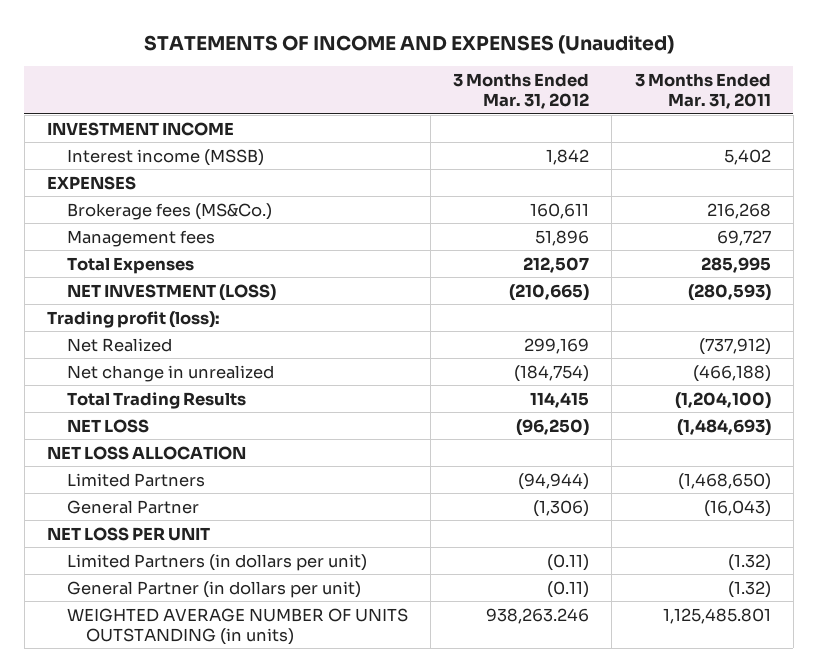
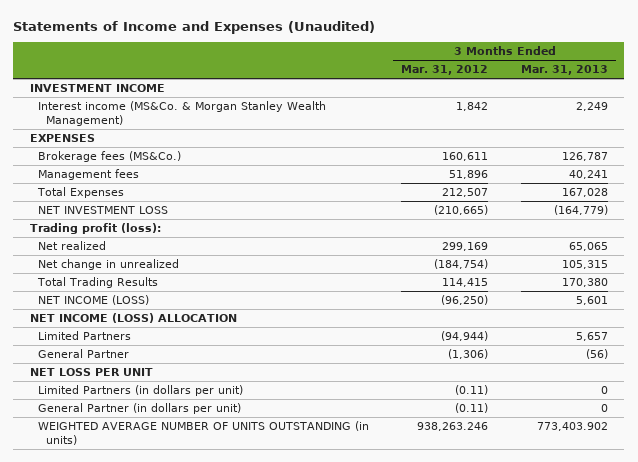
[143,34,674,54] STATEMENTS OF INCOME AND EXPENSES (Unaudited) -> [13,20,376,34] Statements of Income and Expenses (Unaudited)
[634,73,771,110] 3 Months Ended Mar. 31, 2011 -> none
none -> [520,65,608,76] Mar. 31, 2013
[66,148,264,166] Interest income (MSSB) -> [37,101,326,126] Interest income (MS&Co. & Morgan Stanley Wealth Management)
[66,283,276,301] NET INVESTMENT (LOSS) -> [37,206,168,215] NET INVESTMENT LOSS
[66,337,172,352] Net Realized -> [37,241,106,251] Net realized
[66,418,149,433] NET LOSS -> [37,295,149,306] NET INCOME (LOSS)
[47,445,247,460] NET LOSS ALLOCATION -> [29,313,237,324] NET INCOME (LOSS) ALLOCATION

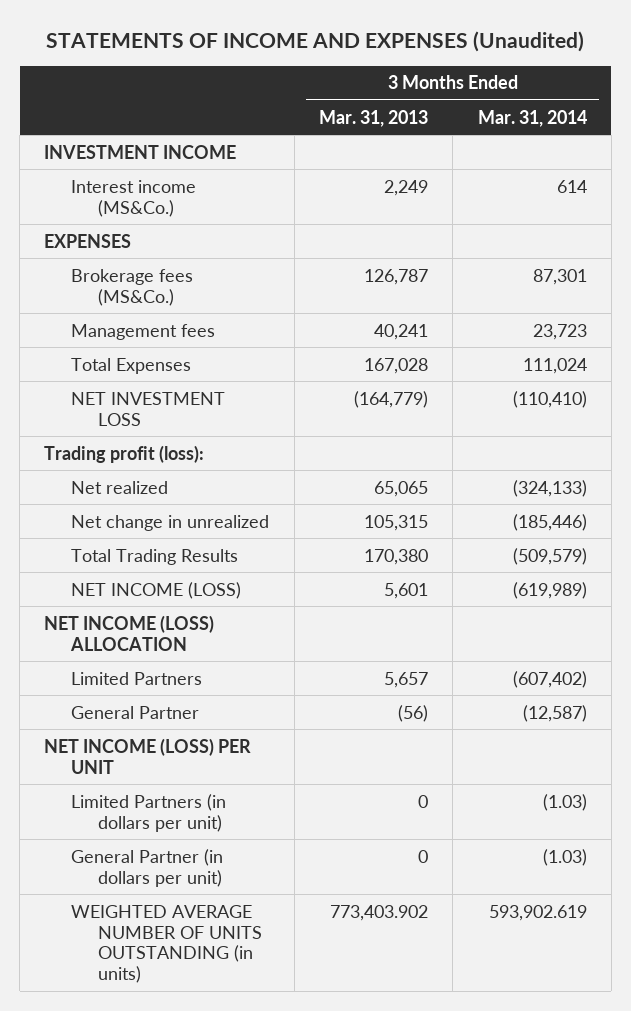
[13,20,376,34] Statements of Income and Expenses (Unaudited) -> [46,30,585,52] STATEMENTS OF INCOME AND EXPENSES (Unaudited)
[401,65,489,76] Mar. 31, 2012 -> none
none -> [477,109,587,127] Mar. 31, 2014
[37,101,326,126] Interest income (MS&Co. & Morgan Stanley Wealth Management) -> [71,179,197,217] Interest income (MS&Co.)
[29,368,153,377] NET LOSS PER UNIT -> [44,737,252,774] NET INCOME (LOSS) PER UNIT

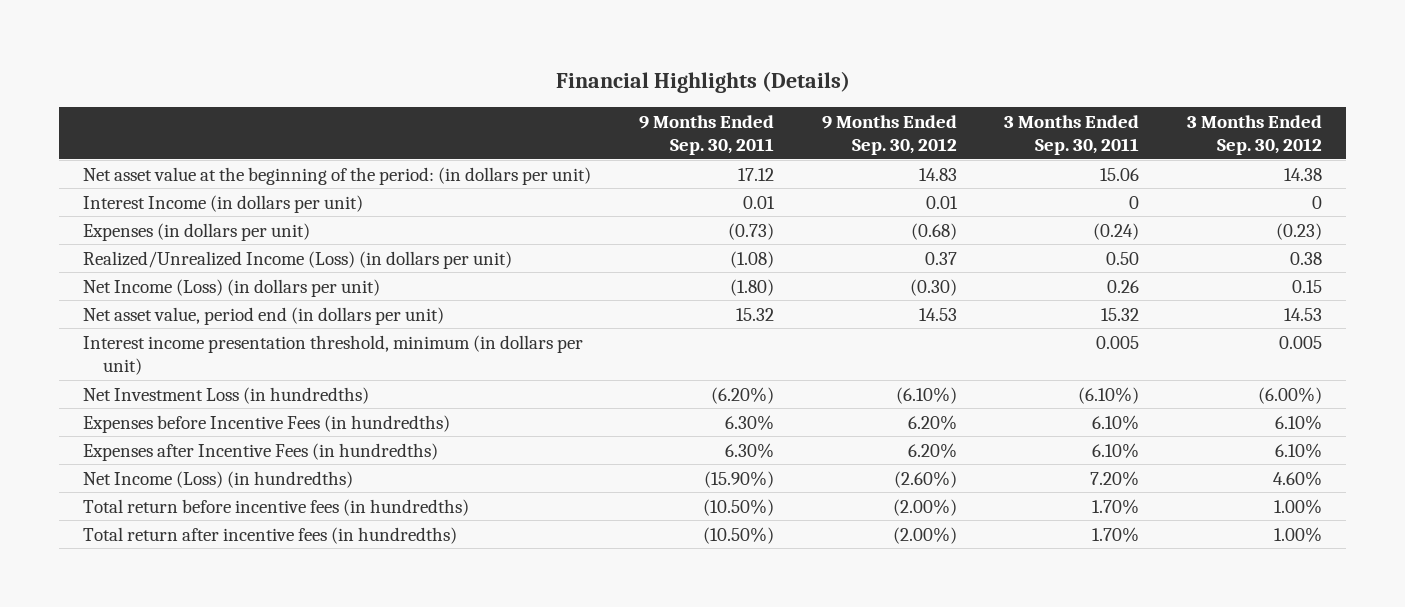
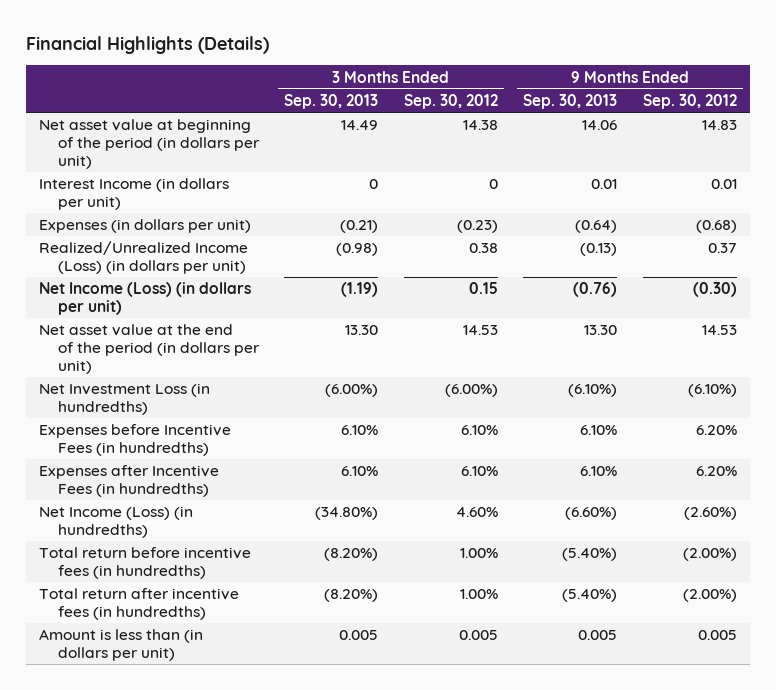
[638,114,774,155] 9 Months Ended Sep. 30, 2011 -> none
[1004,114,1140,155] 3 Months Ended Sep. 30, 2011 -> none
none -> [284,93,379,109] Sep. 30, 2013
none -> [523,93,618,109] Sep. 30, 2013
[83,166,592,185] Net asset value at the beginning of the period: (in dollars per unit) -> [38,119,260,169] Net asset value at beginning of the period (in dollars per unit)
[83,334,584,375] Interest income presentation threshold, minimum (in dollars per unit) -> none
[83,306,445,325] Net asset value, period end (in dollars per unit) -> [38,324,260,374] Net asset value at the end of the period (in dollars per unit)
none -> [38,629,203,662] Amount is less than (in dollars per unit)

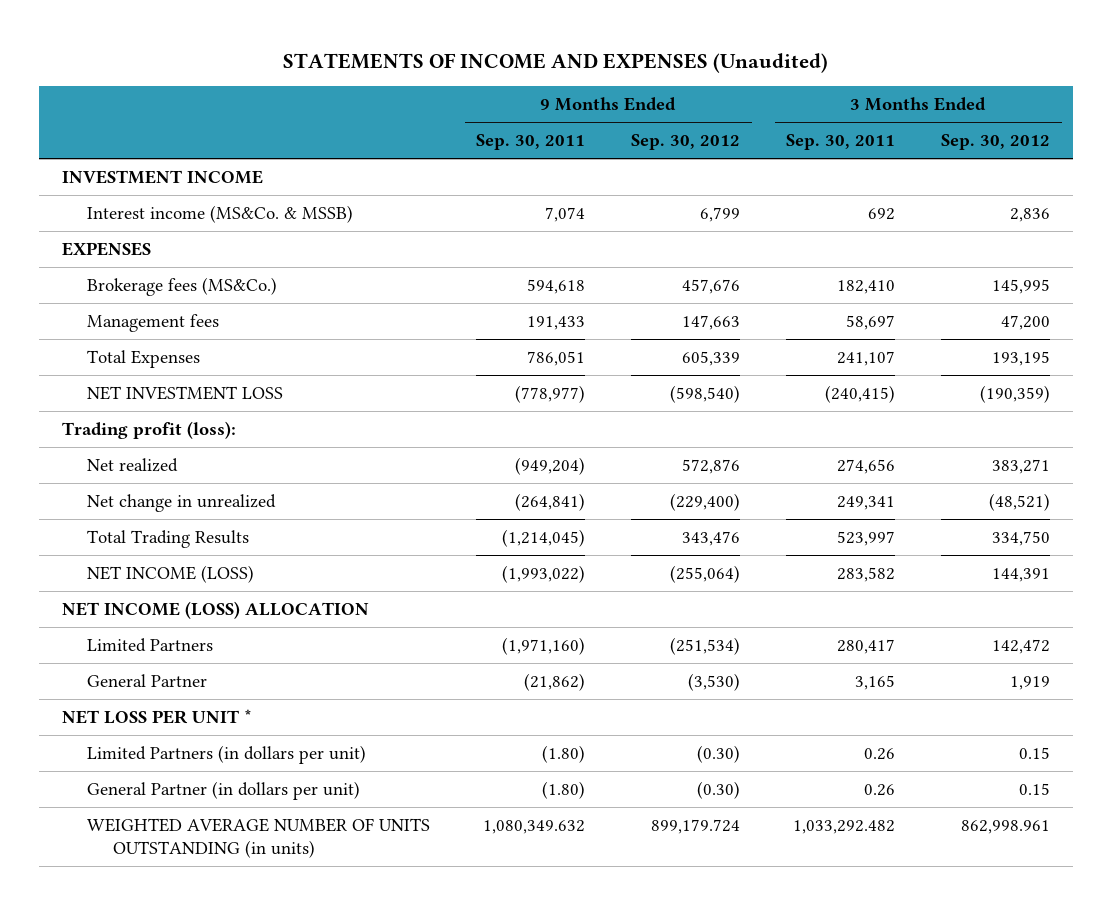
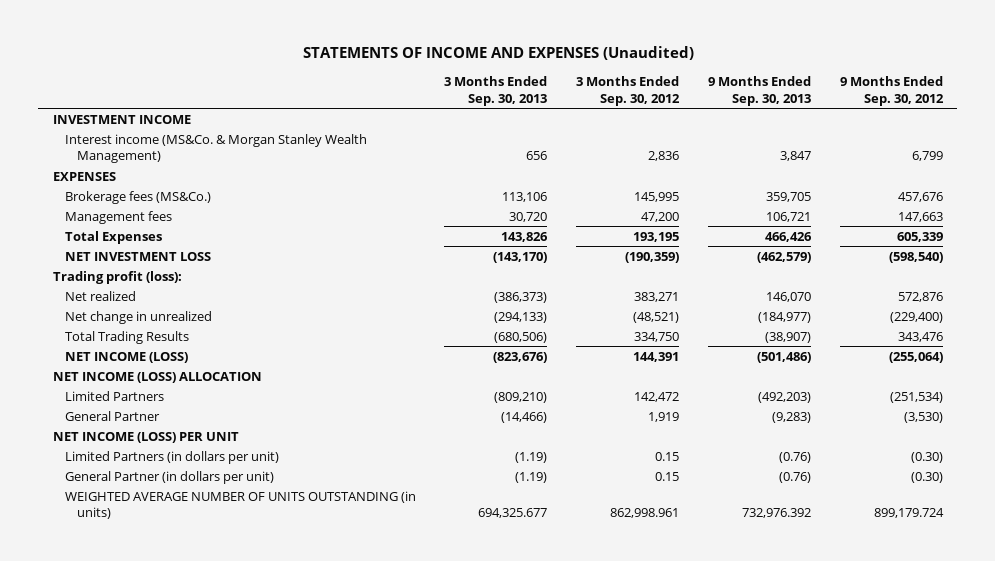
[476,134,586,151] Sep. 30, 2011 -> none
[786,134,896,151] Sep. 30, 2011 -> none
none -> [444,76,548,106] 3 Months Ended Sep. 30, 2013
none -> [707,76,811,106] 9 Months Ended Sep. 30, 2013
[87,204,354,223] Interest income (MS&Co. & MSSB) -> [64,133,367,164] Interest income (MS&Co. & Morgan Stanley Wealth Management)
[62,708,253,724] NET LOSS PER UNIT * -> [52,431,239,443] NET INCOME (LOSS) PER UNIT

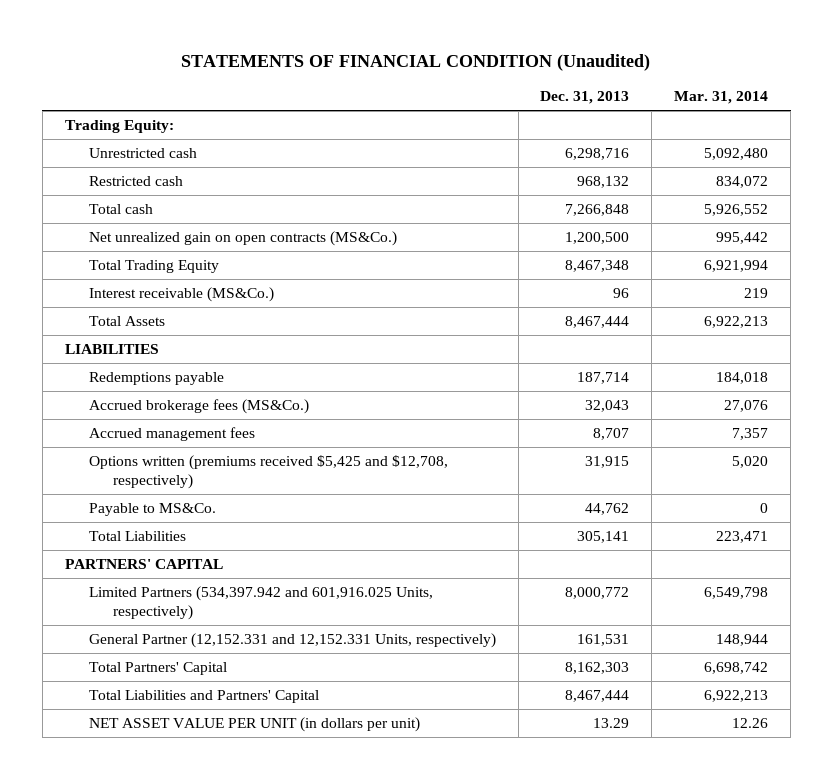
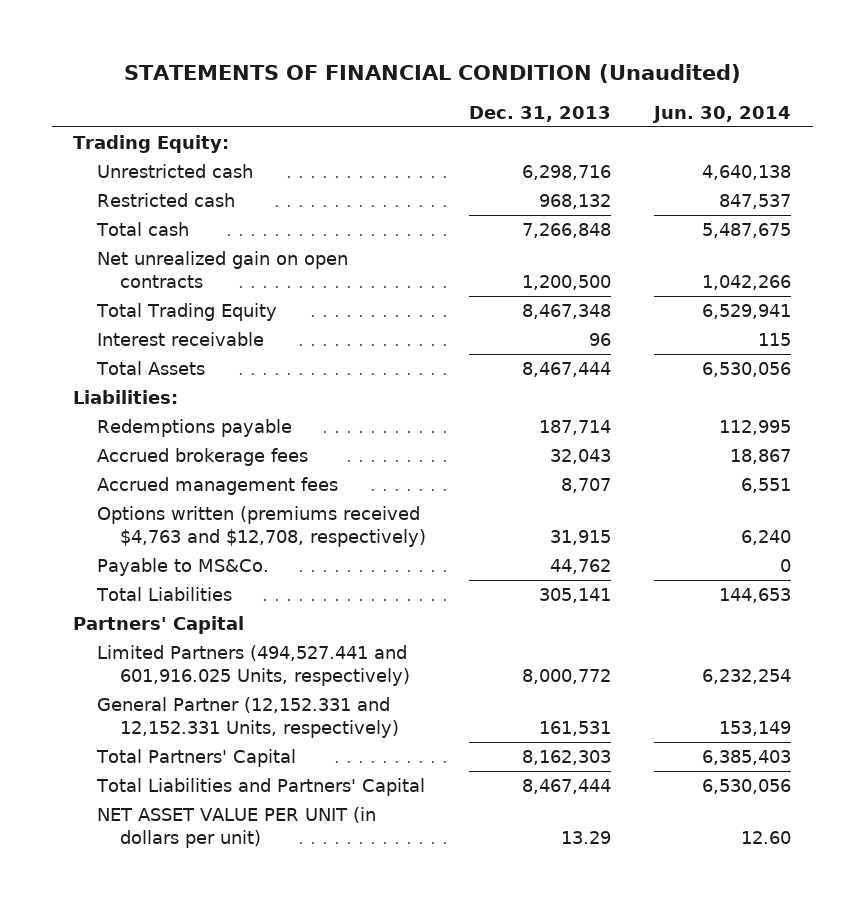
[674,91,769,105] Mar. 31, 2014 -> none
none -> [652,105,792,123] Jun. 30, 2014
[88,231,397,247] Net unrealized gain on open contracts (MS&Co.) -> [96,251,348,288] Net unrealized gain on open contracts
[88,287,274,303] Interest receivable (MS&Co.) -> [96,332,264,347] Interest receivable
[64,344,159,355] LIABILITIES -> [73,390,179,405] Liabilities:
[88,399,309,415] Accrued brokerage fees (MS&Co.) -> [96,448,308,467] Accrued brokerage fees
[88,455,448,490] Options written (premiums received $5,425 and $12,708, respectively) -> [96,506,427,547] Options written (premiums received $4,763 and $12,708, respectively)
[64,559,223,570] PARTNERS' CAPITAL -> [73,616,245,635] Partners' Capital
[88,586,433,621] Limited Partners (534,397.942 and 601,916.025 Units, respectively) -> [96,645,411,686] Limited Partners (494,527.441 and 601,916.025 Units, respectively)

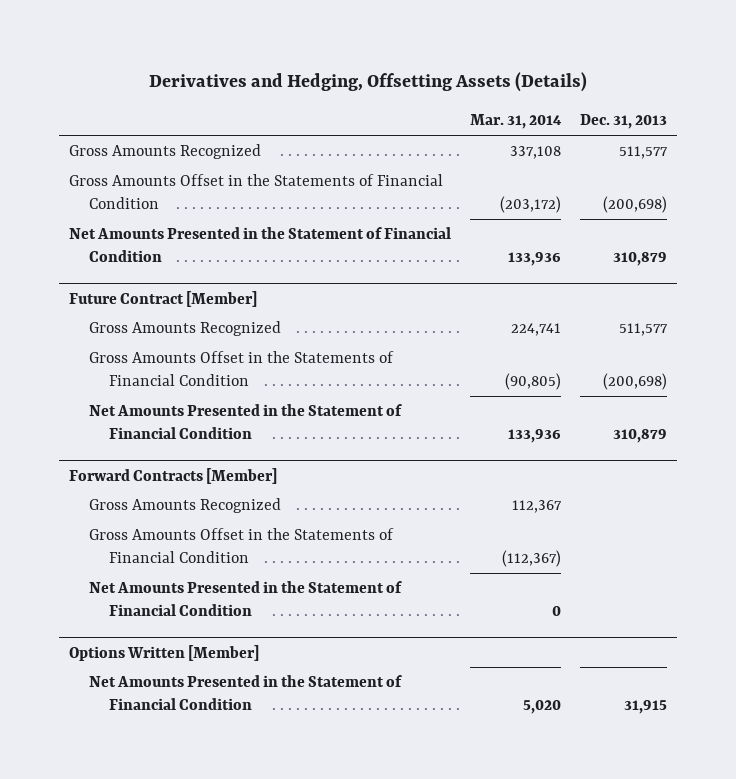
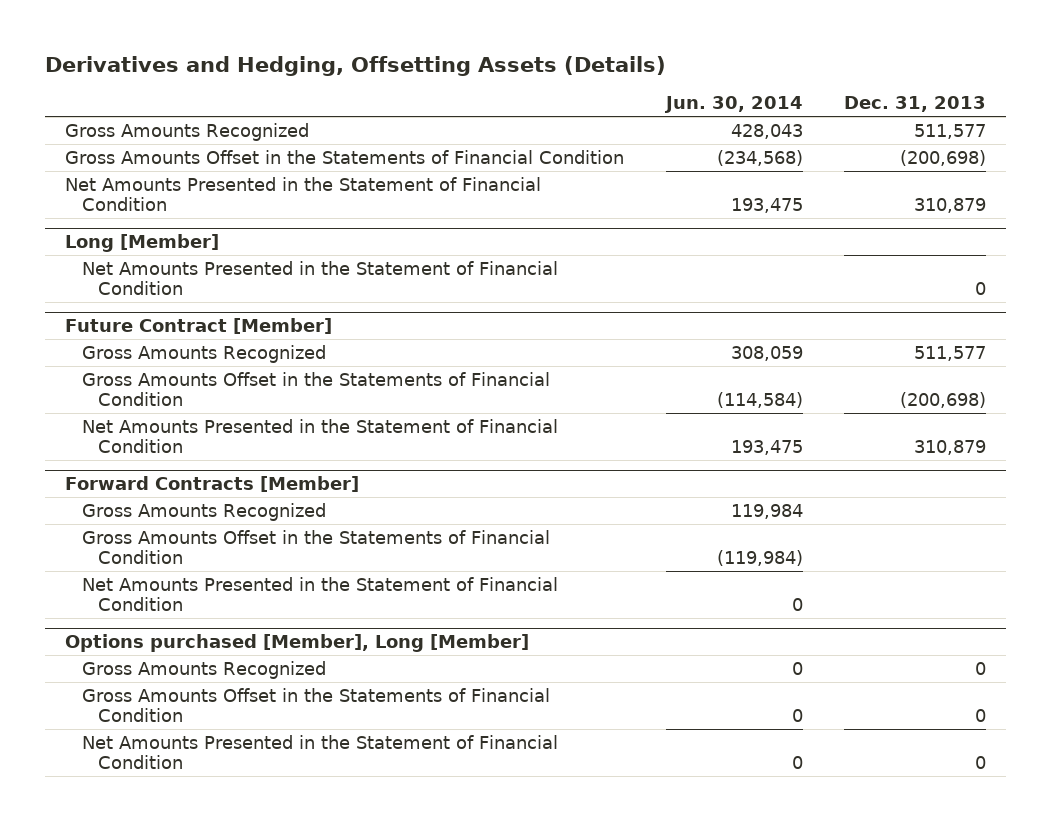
[469,114,562,130] Mar. 31, 2014 -> none
none -> [663,96,803,114] Jun. 30, 2014
none -> [65,234,220,253] Long [Member]
none -> [81,260,558,296] Net Amounts Presented in the Statement of Financial Condition
[68,644,259,661] Options Written [Member] -> none
none -> [65,634,530,653] Options purchased [Member], Long [Member]
none -> [81,660,326,679] Gross Amounts Recognized
none -> [81,687,550,723] Gross Amounts Offset in the Statements of Financial Condition
[624,699,668,714] 31,915 -> [974,756,986,770] 0

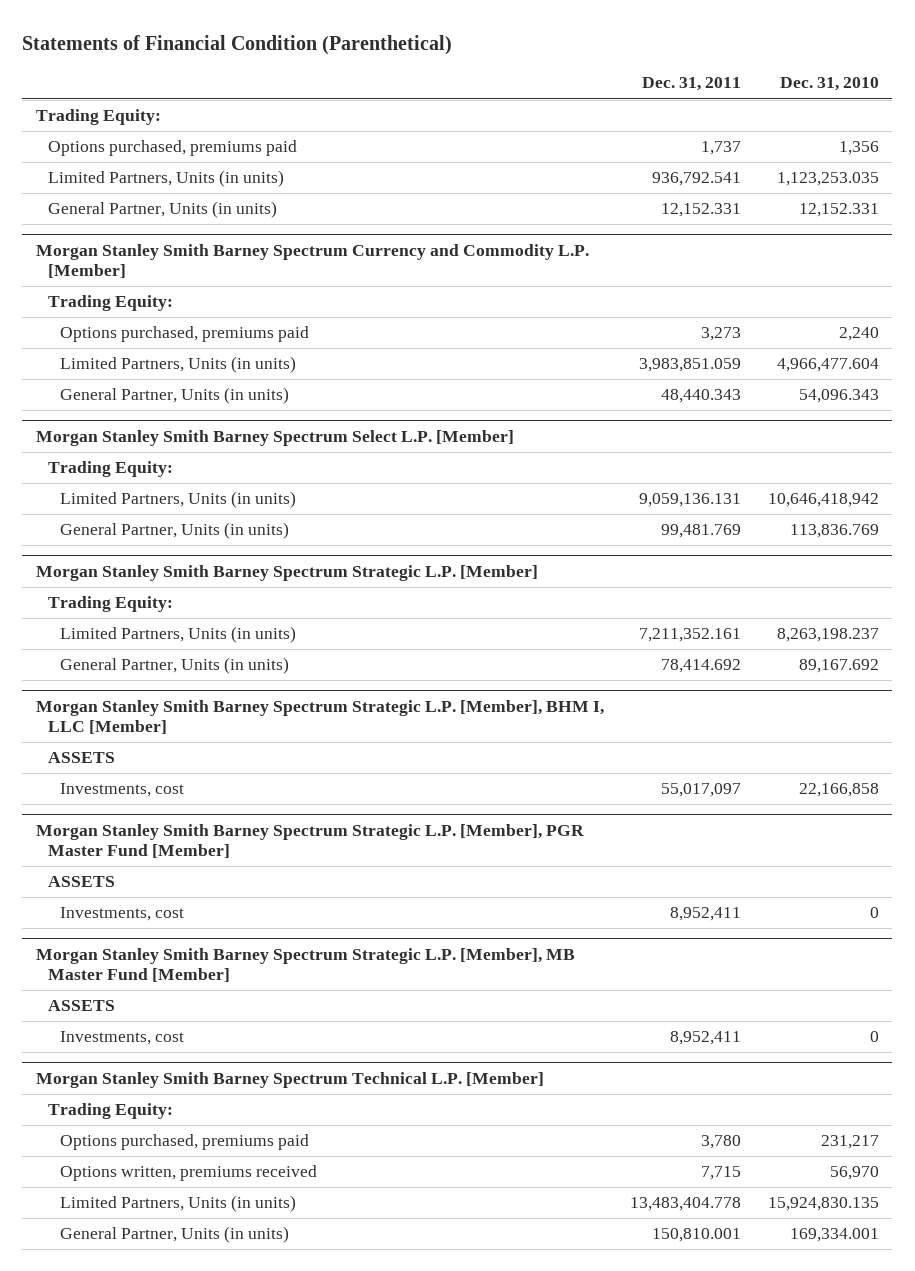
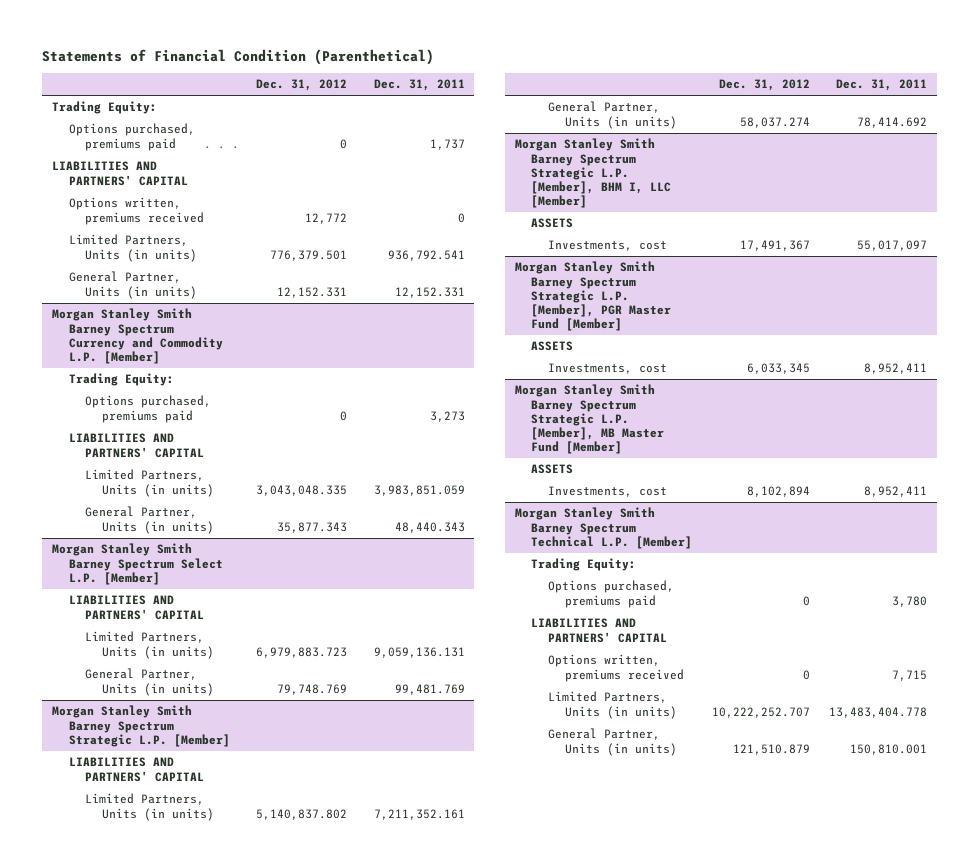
[780,77,880,92] Dec. 31, 2010 -> none
none -> [256,79,348,92] Dec. 31, 2012
none -> [51,161,188,186] LIABILITIES AND PARTNERS' CAPITAL
none -> [68,197,205,225] Options written, premiums received
none -> [68,433,205,458] LIABILITIES AND PARTNERS' CAPITAL
[48,461,174,478] Trading Equity: -> none
none -> [68,595,205,620] LIABILITIES AND PARTNERS' CAPITAL
[48,596,174,613] Trading Equity: -> none
none -> [68,757,205,782] LIABILITIES AND PARTNERS' CAPITAL
none -> [531,618,668,643] LIABILITIES AND PARTNERS' CAPITAL

